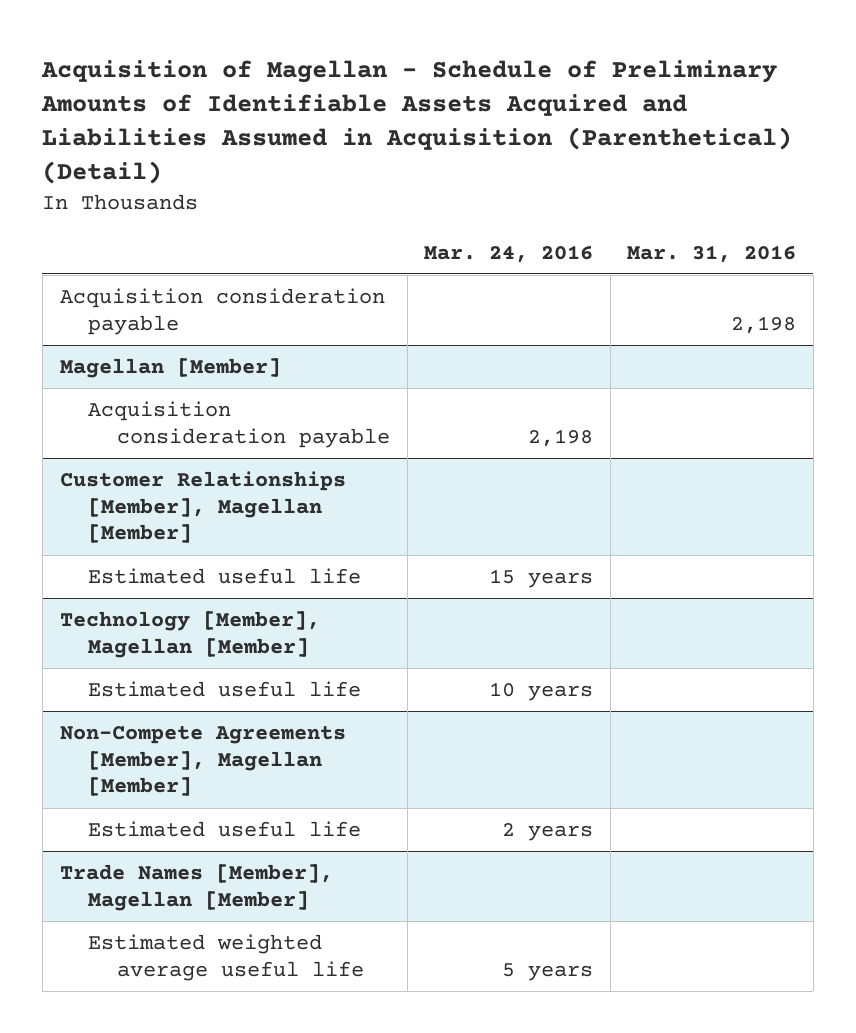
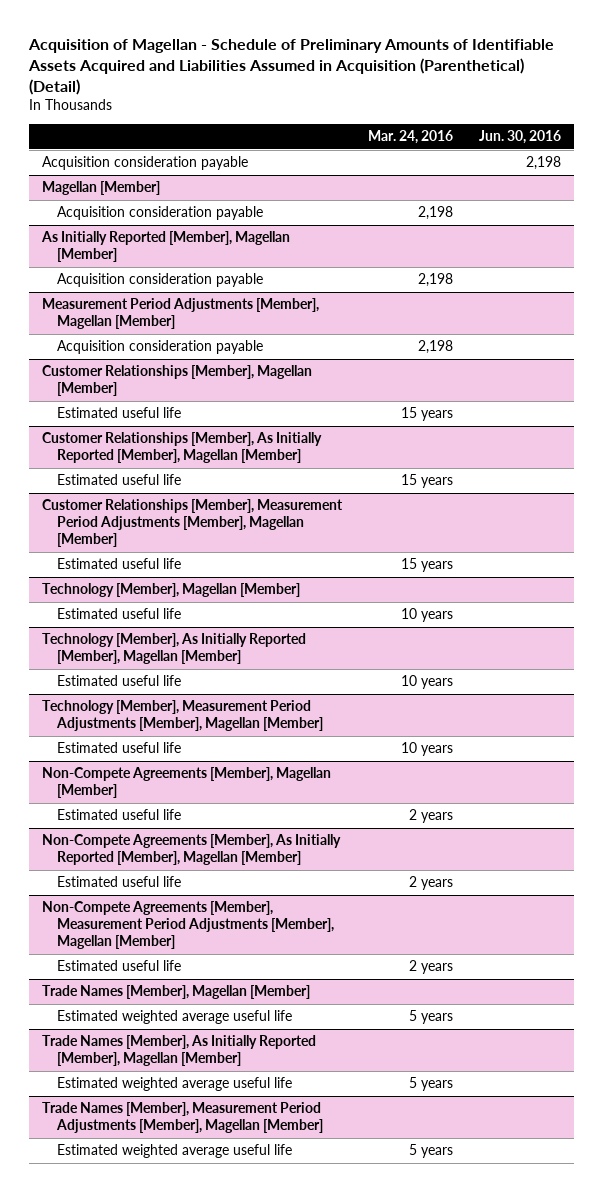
[627,244,797,263] Mar. 31, 2016 -> none
none -> [478,130,561,145] Jun. 30, 2016
none -> [40,231,290,263] As Initially Reported [Member], Magellan [Member]
none -> [56,273,263,288] Acquisition consideration payable
none -> [41,298,319,330] Measurement Period Adjustments [Member], Magellan [Member]
none -> [56,340,263,355] Acquisition consideration payable
none -> [41,432,322,464] Customer Relationships [Member], As Initially Reported [Member], Magellan [Member]
none -> [56,474,181,486] Estimated useful life
none -> [41,499,343,548] Customer Relationships [Member], Measurement Period Adjustments [Member], Magellan [Member]
none -> [56,558,181,570] Estimated useful life
none -> [41,633,306,665] Technology [Member], As Initially Reported [Member], Magellan [Member]
none -> [56,675,181,687] Estimated useful life
none -> [41,700,323,732] Technology [Member], Measurement Period Adjustments [Member], Magellan [Member]
none -> [56,742,181,754] Estimated useful life
none -> [41,834,341,866] Non-Compete Agreements [Member], As Initially Reported [Member], Magellan [Member]
none -> [56,876,181,888] Estimated useful life
none -> [41,901,334,950] Non-Compete Agreements [Member], Measurement Period Adjustments [Member], Magellan [Member]
none -> [56,960,181,972] Estimated useful life
none -> [41,1035,316,1067] Trade Names [Member], As Initially Reported [Member], Magellan [Member]
none -> [56,1077,292,1092] Estimated weighted average useful life
none -> [41,1102,323,1134] Trade Names [Member], Measurement Period Adjustments [Member], Magellan [Member]
none -> [56,1144,292,1159] Estimated weighted average useful life

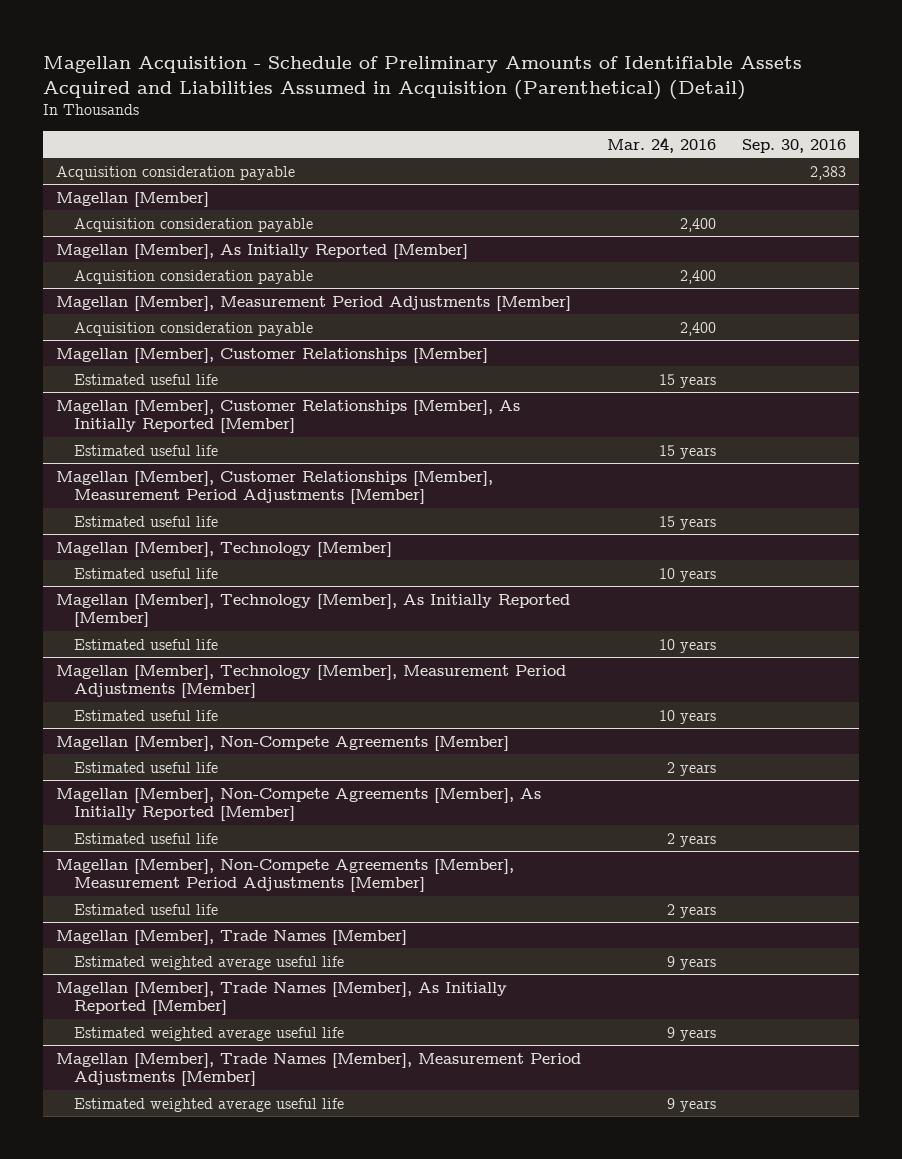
[27,38,554,96] Acquisition of Magellan - Schedule of Preliminary Amounts of Identifiable Assets Acquired and Liabilities Assumed in Acquisition (Parenthetical) (Detail) -> [43,55,803,100] Magellan Acquisition - Schedule of Preliminary Amounts of Identifiable Assets Acquired and Liabilities Assumed in Acquisition (Parenthetical) (Detail)
[478,130,561,145] Jun. 30, 2016 -> none
none -> [742,139,847,154] Sep. 30, 2016
[417,206,453,221] 2,198 -> [680,217,717,232] 2,400
[40,231,290,263] As Initially Reported [Member], Magellan [Member] -> [56,243,469,259] Magellan [Member], As Initially Reported [Member]
[417,273,453,288] 2,198 -> [680,269,717,284] 2,400
[41,298,319,330] Measurement Period Adjustments [Member], Magellan [Member] -> [56,295,572,311] Magellan [Member], Measurement Period Adjustments [Member]
[417,340,453,355] 2,198 -> [680,321,717,336] 2,400
[41,365,312,397] Customer Relationships [Member], Magellan [Member] -> [56,347,489,363] Magellan [Member], Customer Relationships [Member]
[41,432,322,464] Customer Relationships [Member], As Initially Reported [Member], Magellan [Member] -> [56,399,521,434] Magellan [Member], Customer Relationships [Member], As Initially Reported [Member]
[41,499,343,548] Customer Relationships [Member], Measurement Period Adjustments [Member], Magellan [Member] -> [56,470,494,505] Magellan [Member], Customer Relationships [Member], Measurement Period Adjustments [Member]
[41,583,300,598] Technology [Member], Magellan [Member] -> [56,541,393,557] Magellan [Member], Technology [Member]
[41,633,306,665] Technology [Member], As Initially Reported [Member], Magellan [Member] -> [56,593,571,628] Magellan [Member], Technology [Member], As Initially Reported [Member]
[41,700,323,732] Technology [Member], Measurement Period Adjustments [Member], Magellan [Member] -> [56,664,567,699] Magellan [Member], Technology [Member], Measurement Period Adjustments [Member]
[41,767,331,799] Non-Compete Agreements [Member], Magellan [Member] -> [56,735,510,751] Magellan [Member], Non-Compete Agreements [Member]
[41,834,341,866] Non-Compete Agreements [Member], As Initially Reported [Member], Magellan [Member] -> [56,787,542,822] Magellan [Member], Non-Compete Agreements [Member], As Initially Reported [Member]
[41,901,334,950] Non-Compete Agreements [Member], Measurement Period Adjustments [Member], Magellan [Member] -> [56,858,515,893] Magellan [Member], Non-Compete Agreements [Member], Measurement Period Adjustments [Member]
[41,985,310,1000] Trade Names [Member], Magellan [Member] -> [56,929,408,945] Magellan [Member], Trade Names [Member]
[408,1010,453,1025] 5 years -> [667,955,717,970] 9 years
[41,1035,316,1067] Trade Names [Member], As Initially Reported [Member], Magellan [Member] -> [56,981,508,1016] Magellan [Member], Trade Names [Member], As Initially Reported [Member]
[408,1077,453,1092] 5 years -> [667,1026,717,1041] 9 years
[41,1102,323,1134] Trade Names [Member], Measurement Period Adjustments [Member], Magellan [Member] -> [56,1052,582,1087] Magellan [Member], Trade Names [Member], Measurement Period Adjustments [Member]
[408,1144,453,1159] 5 years -> [667,1097,717,1112] 9 years

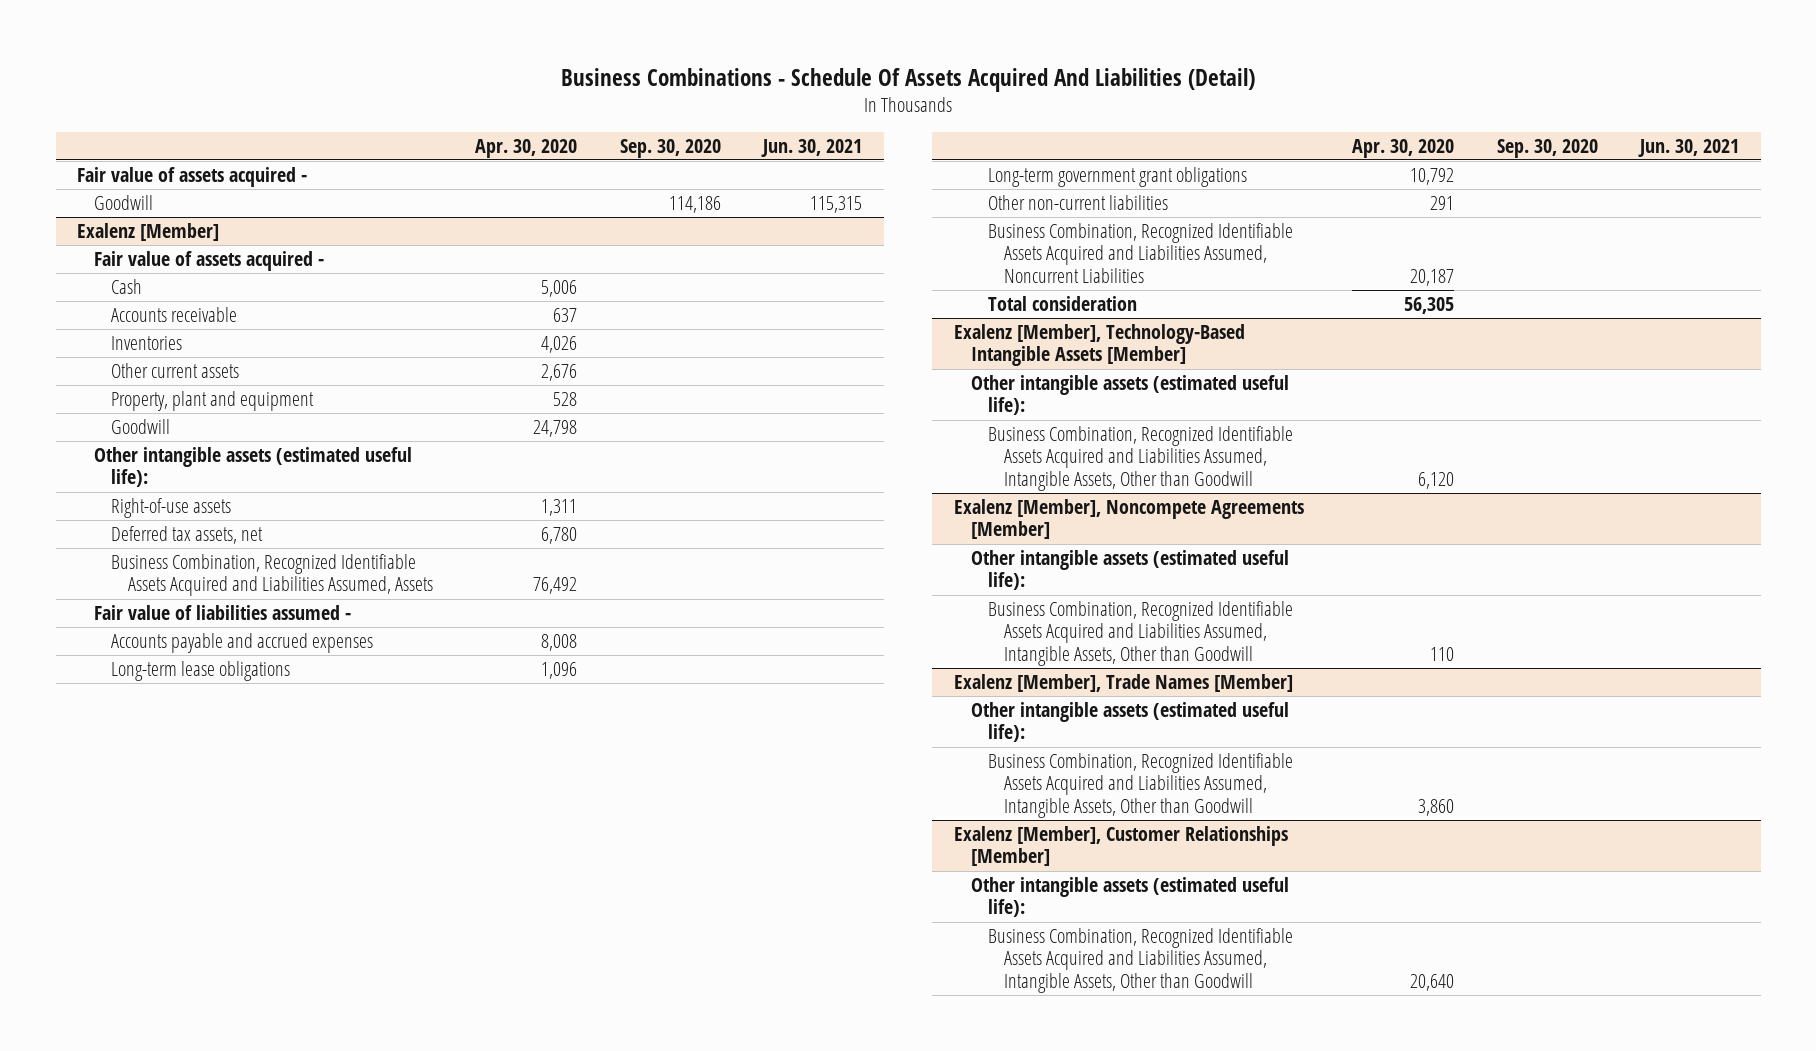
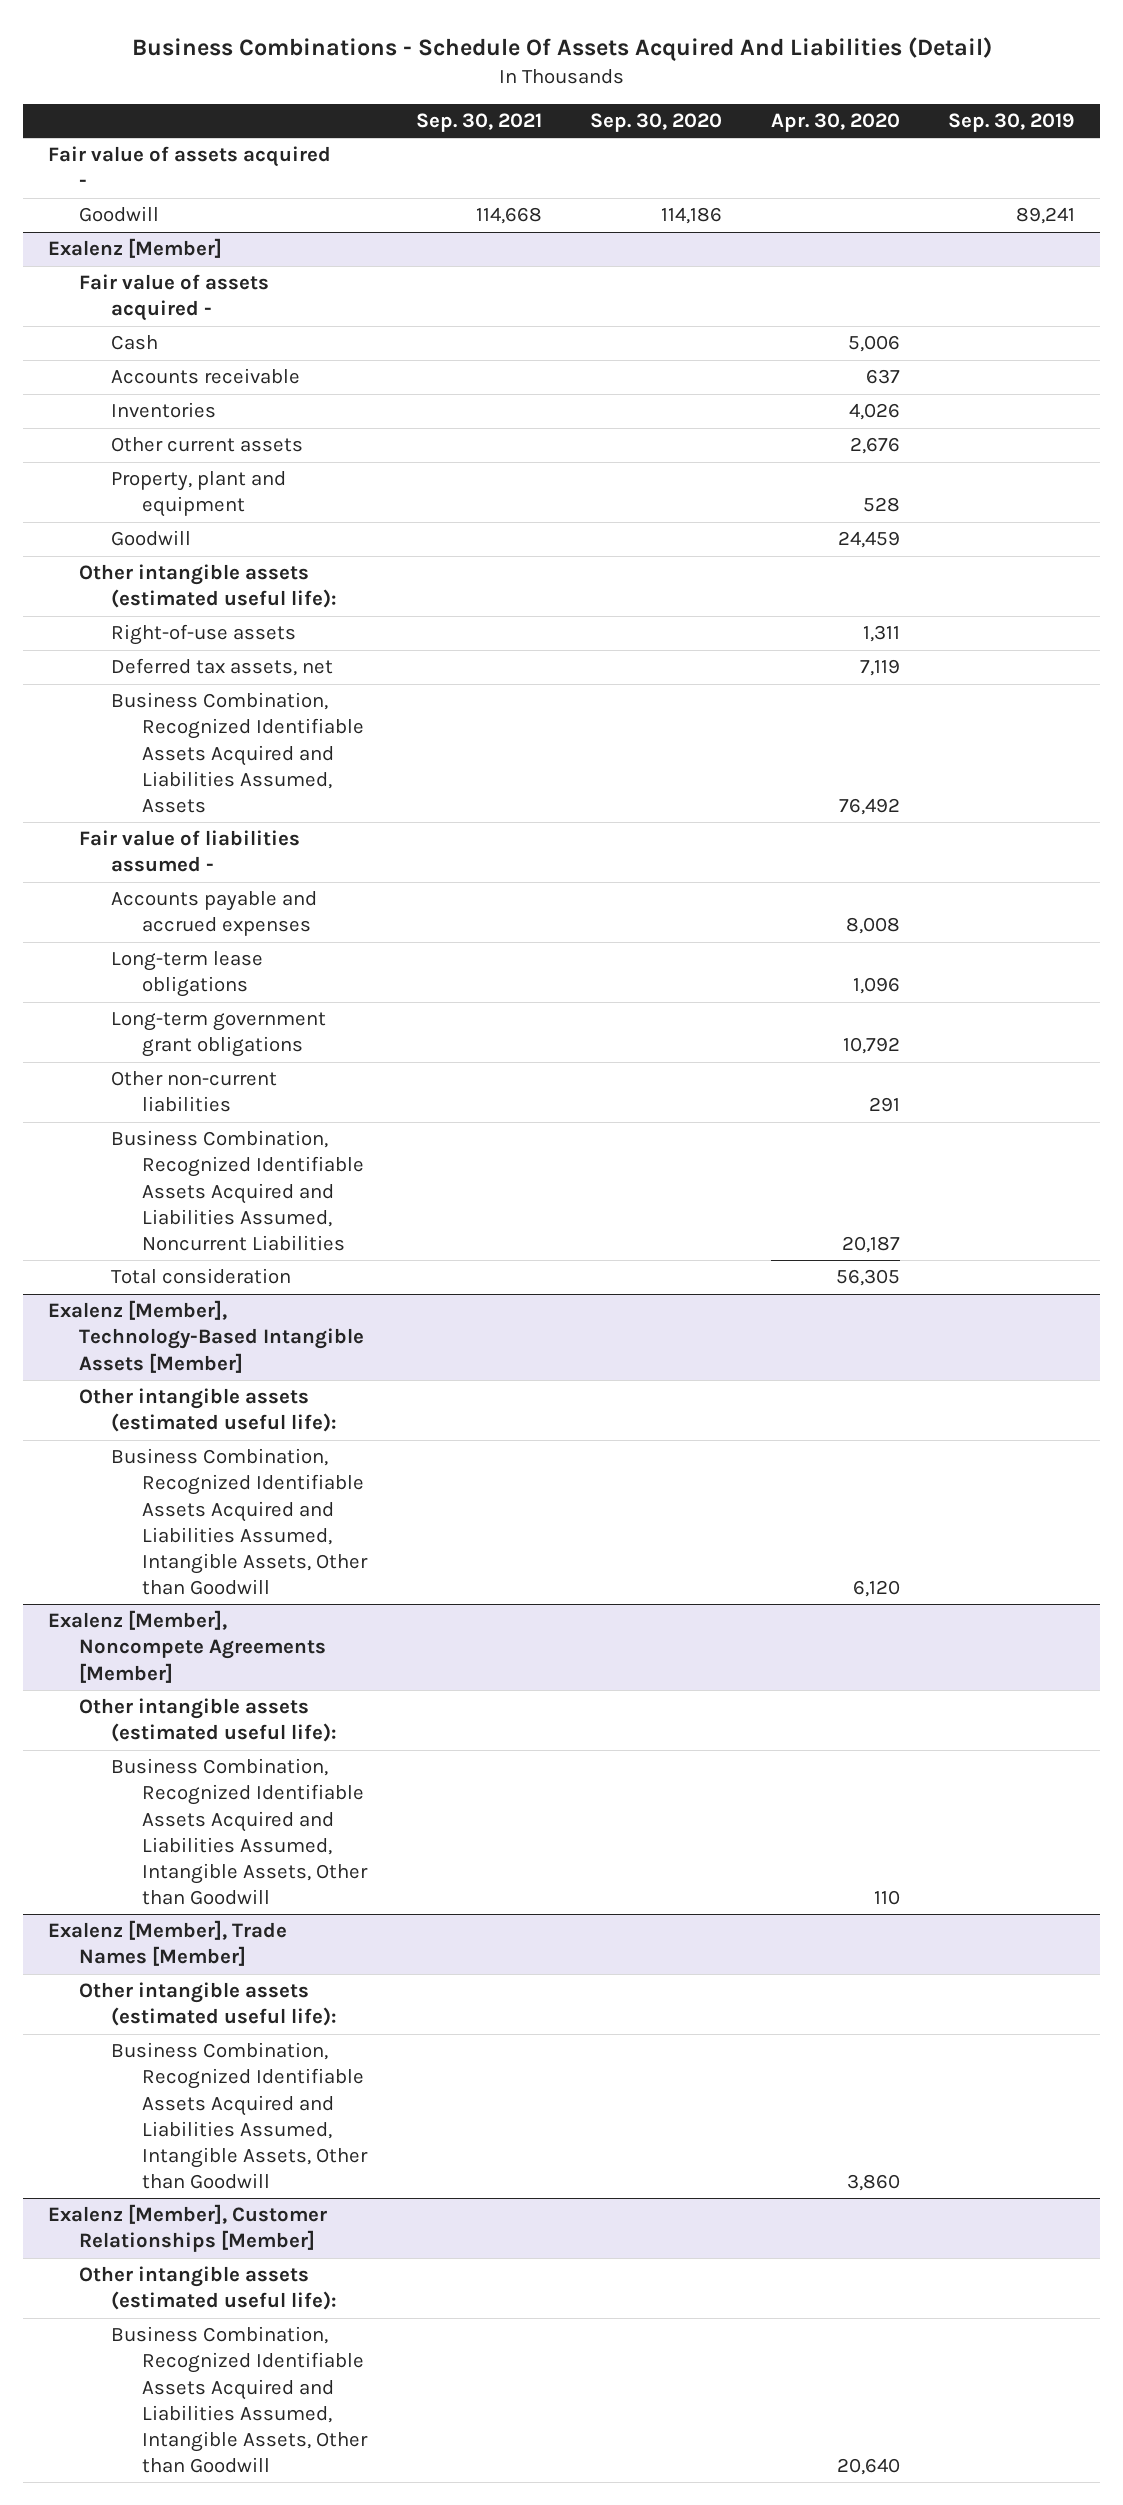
[761,138,863,157] Jun. 30, 2021 -> none
none -> [415,113,542,133] Sep. 30, 2021
none -> [948,113,1076,133] Sep. 30, 2019
[533,419,578,437] 24,798 -> [837,531,900,549] 24,459
[541,526,578,544] 6,780 -> [859,659,900,677] 7,119

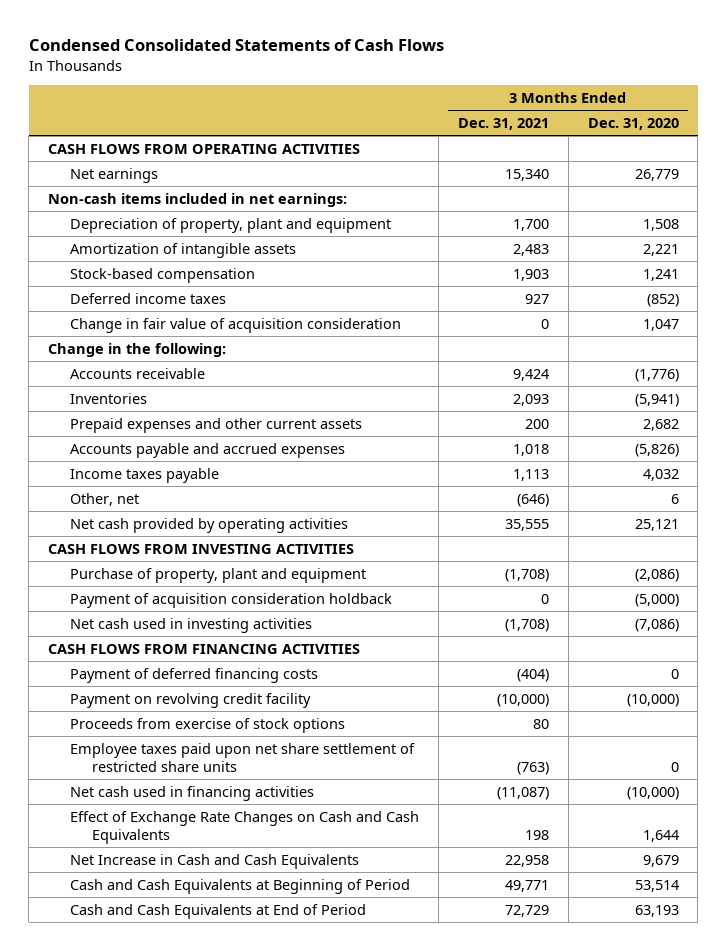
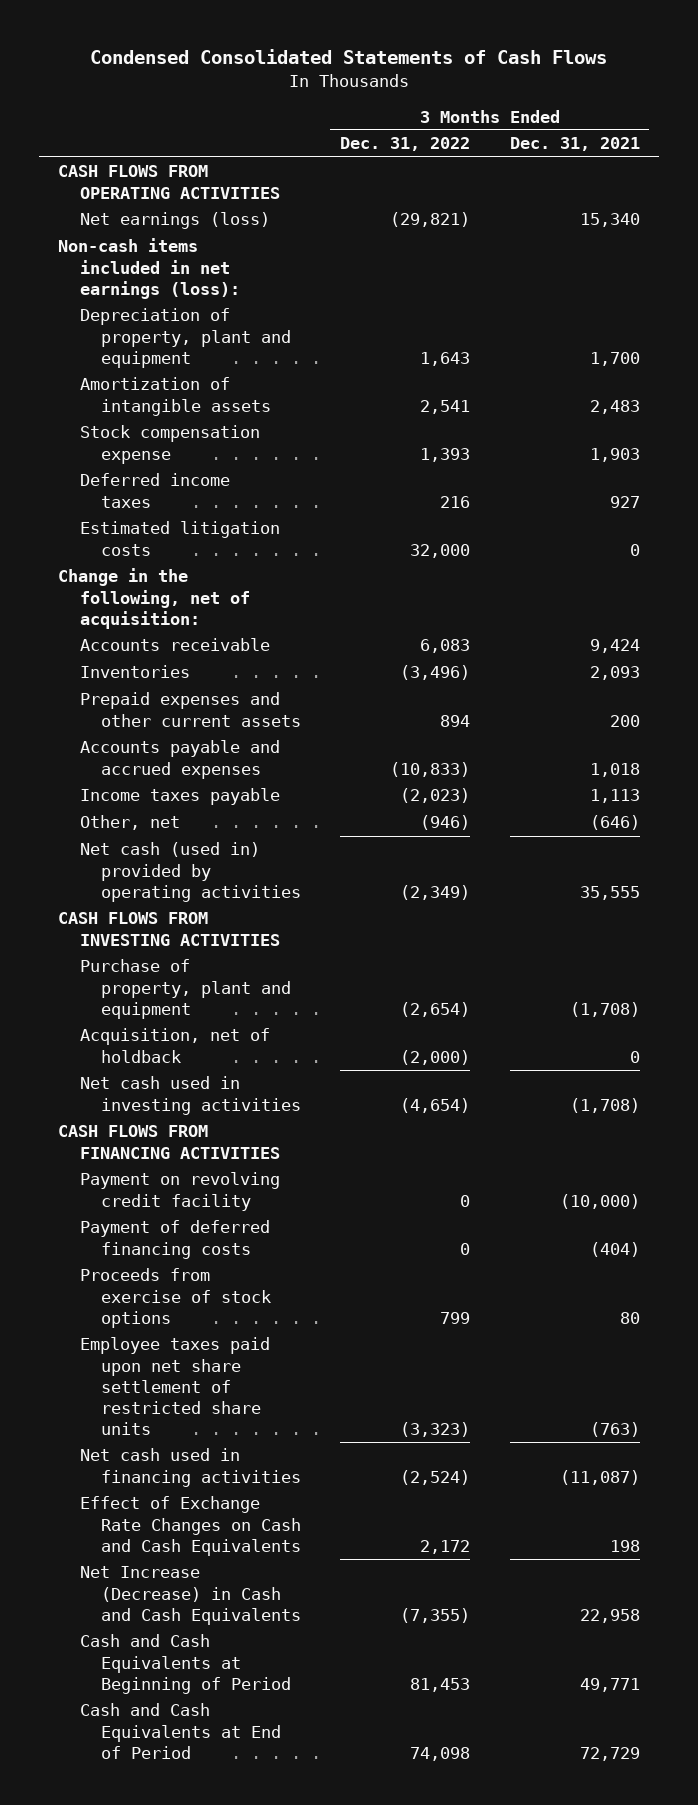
[587,118,679,131] Dec. 31, 2020 -> none
none -> [340,137,471,152] Dec. 31, 2022
[70,167,159,183] Net earnings -> [79,212,270,230] Net earnings (loss)
[48,192,348,207] Non-cash items included in net earnings: -> [58,238,240,299] Non-cash items included in net earnings (loss):
[70,267,256,283] Stock-based compensation -> [79,425,260,464] Stock compensation expense
[70,317,402,333] Change in fair value of acquisition consideration -> none
none -> [79,521,280,556] Estimated litigation costs
[48,342,227,357] Change in the following: -> [58,568,250,629] Change in the following, net of acquisition:
[70,517,349,533] Net cash provided by operating activities -> [79,842,302,902] Net cash (used in) provided by operating activities
[70,592,393,608] Payment of acquisition consideration holdback -> [79,1028,270,1063] Acquisition, net of holdback
[70,667,319,683] Payment of deferred financing costs -> [79,1220,270,1259] Payment of deferred financing costs
[70,853,360,869] Net Increase in Cash and Cash Equivalents -> [79,1566,302,1625] Net Increase (Decrease) in Cash and Cash Equivalents

